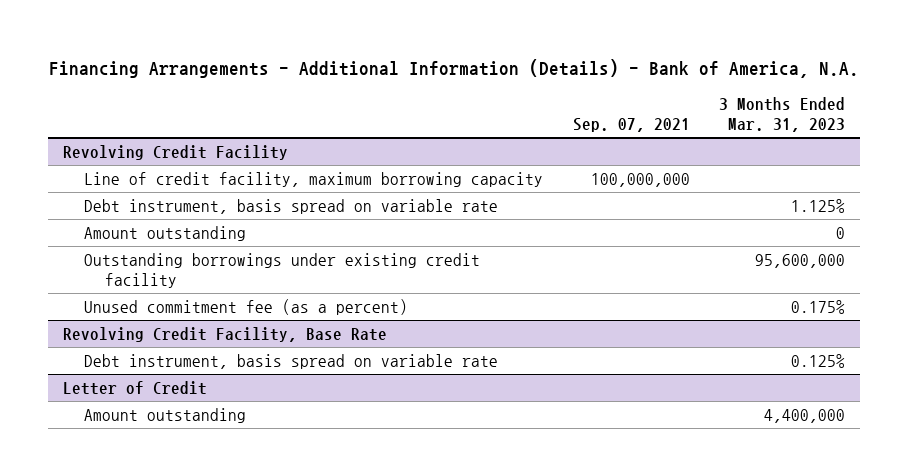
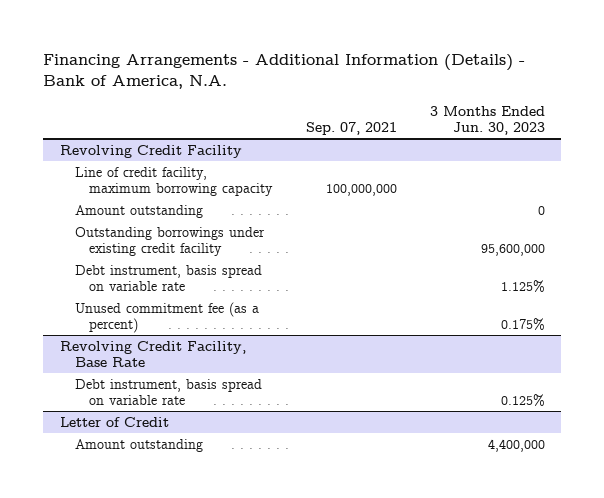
[719,97,846,133] 3 Months Ended Mar. 31, 2023 -> none
none -> [429,105,545,136] 3 Months Ended Jun. 30, 2023
[83,198,498,214] Debt instrument, basis spread on variable rate -> [74,264,262,292] Debt instrument, basis spread on variable rate

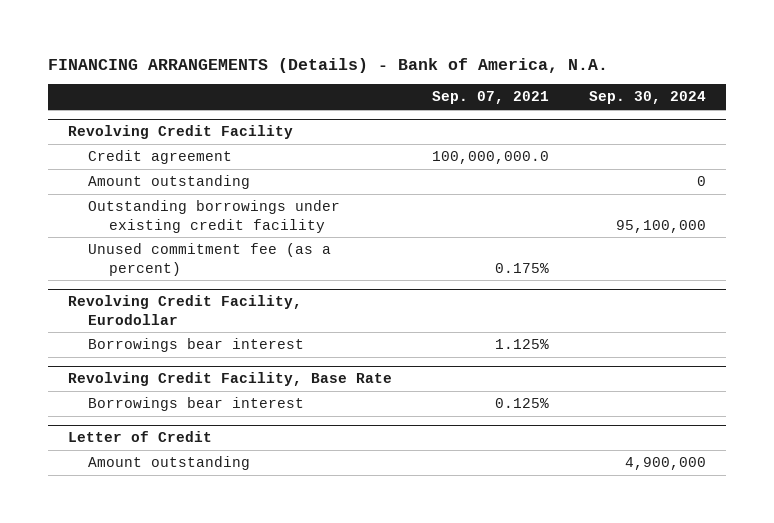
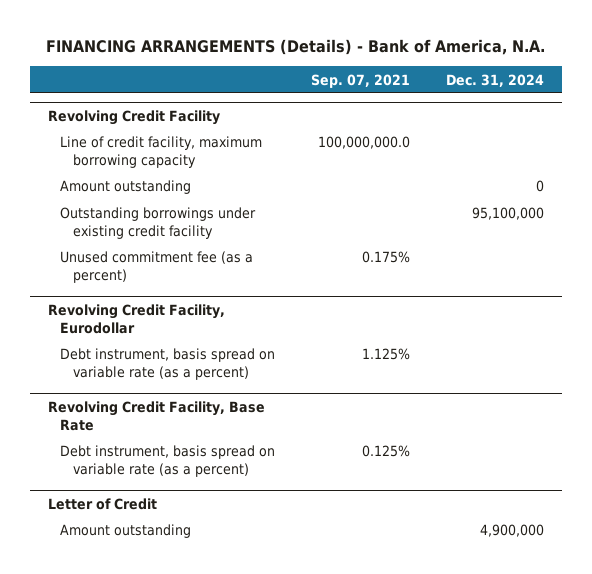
[589,91,707,105] Sep. 30, 2024 -> none
none -> [446,73,545,87] Dec. 31, 2024
[88,150,233,165] Credit agreement -> [60,136,263,169] Line of credit facility, maximum borrowing capacity
[88,338,305,353] Borrowings bear interest -> [60,348,276,381] Debt instrument, basis spread on variable rate (as a percent)
[88,397,305,412] Borrowings bear interest -> [60,445,276,478] Debt instrument, basis spread on variable rate (as a percent)

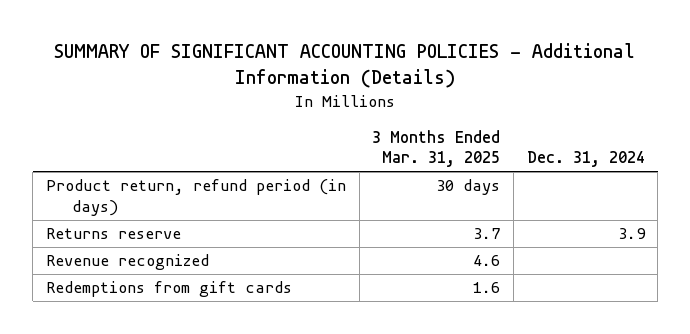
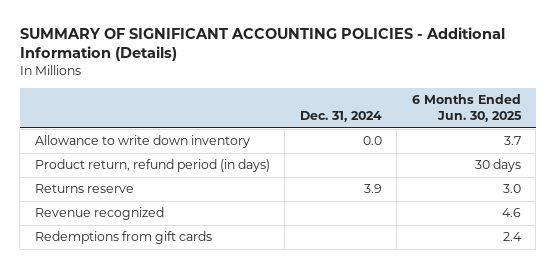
[372,129,501,168] 3 Months Ended Mar. 31, 2025 -> none
none -> [411,94,522,122] 6 Months Ended Jun. 30, 2025
none -> [34,135,250,149] Allowance to write down inventory

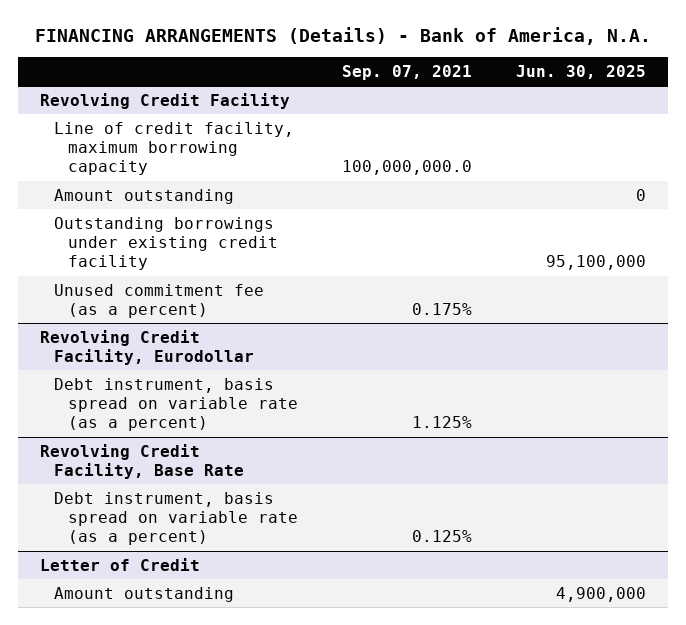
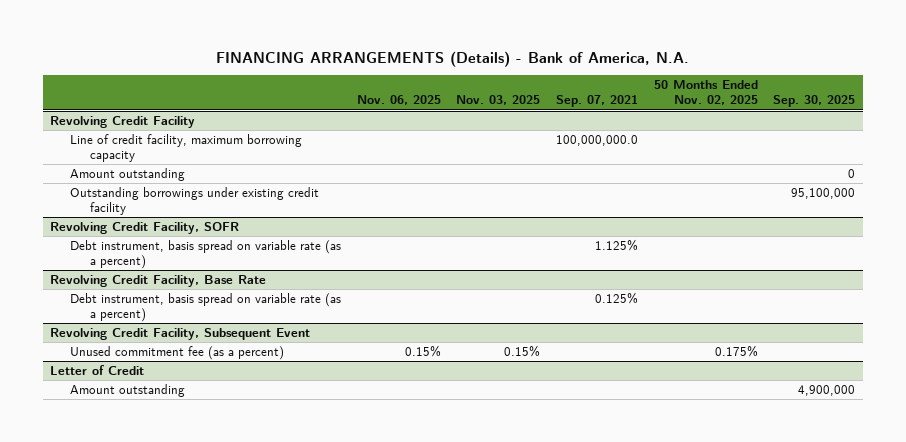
[515,64,646,79] Jun. 30, 2025 -> none
none -> [356,95,441,106] Nov. 06, 2025
none -> [456,95,541,106] Nov. 03, 2025
none -> [653,80,758,106] 50 Months Ended Nov. 02, 2025
none -> [773,95,856,108] Sep. 30, 2025
[54,283,265,318] Unused commitment fee (as a percent) -> none
[39,329,255,365] Revolving Credit Facility, Eurodollar -> [50,222,240,235] Revolving Credit Facility, SOFR
none -> [50,328,311,341] Revolving Credit Facility, Subsequent Event
none -> [70,346,285,361] Unused commitment fee (as a percent)

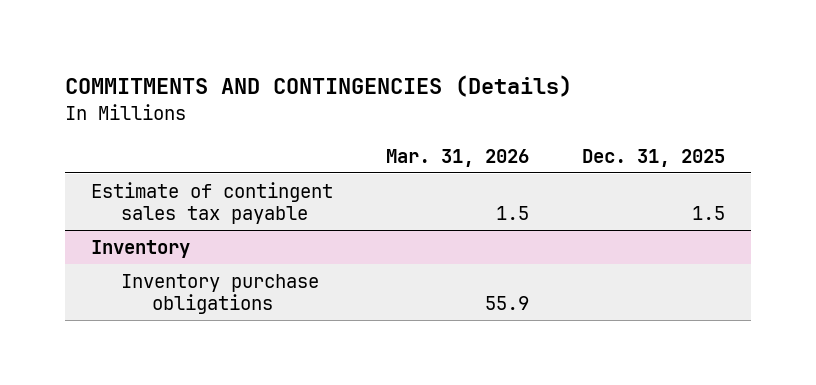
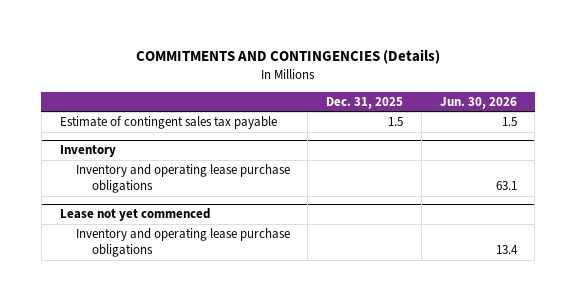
[386,148,530,167] Mar. 31, 2026 -> none
none -> [439,96,517,109] Jun. 30, 2026
[121,273,320,314] Inventory purchase obligations -> [75,164,290,194] Inventory and operating lease purchase obligations
none -> [59,208,210,222] Lease not yet commenced
none -> [75,228,290,258] Inventory and operating lease purchase obligations

